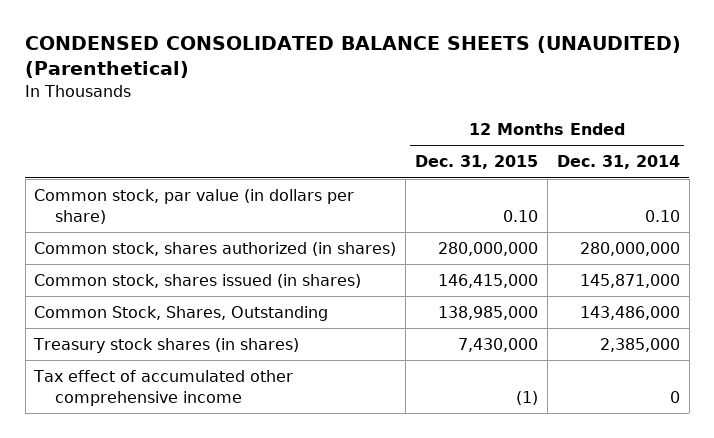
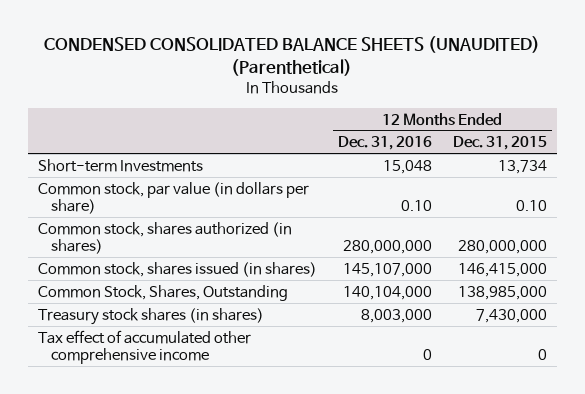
[556,155,680,170] Dec. 31, 2014 -> none
none -> [337,136,432,151] Dec. 31, 2016
none -> [38,158,204,172] Short-term Investments
[516,390,539,405] (1) -> [537,348,547,360] 0

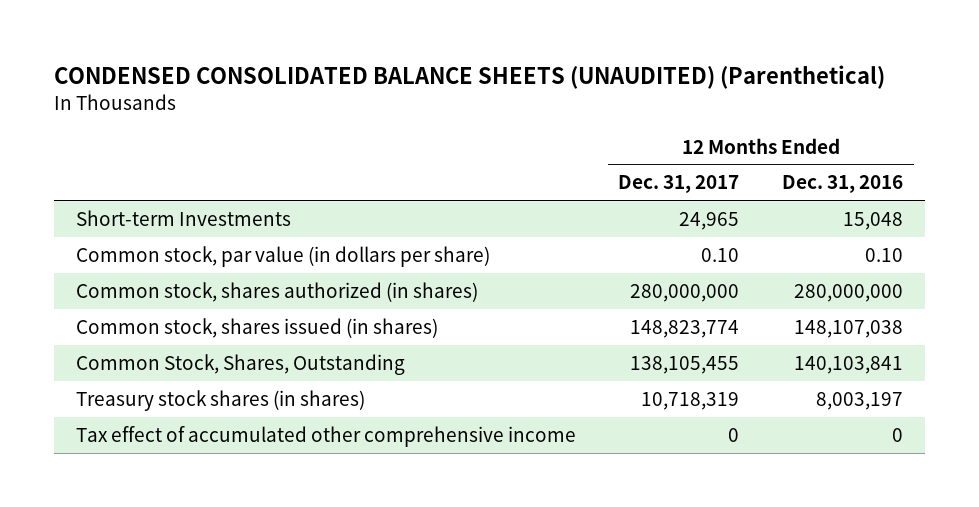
[452,136,547,151] Dec. 31, 2015 -> none
none -> [618,175,740,194] Dec. 31, 2017
[342,262,432,277] 145,107,000 -> [794,319,904,338] 148,107,038
[342,285,432,300] 140,104,000 -> [794,355,904,374] 140,103,841
[360,308,432,323] 8,003,000 -> [816,391,904,410] 8,003,197

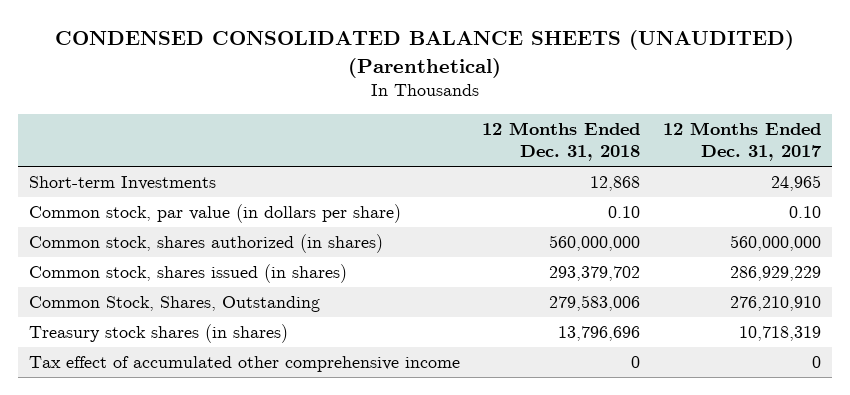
[782,175,904,194] Dec. 31, 2016 -> none
none -> [482,122,641,162] 12 Months Ended Dec. 31, 2018
[630,283,740,302] 280,000,000 -> [729,235,821,252] 560,000,000
[630,319,740,338] 148,823,774 -> [729,266,821,282] 286,929,229
[630,355,740,374] 138,105,455 -> [729,296,821,312] 276,210,910

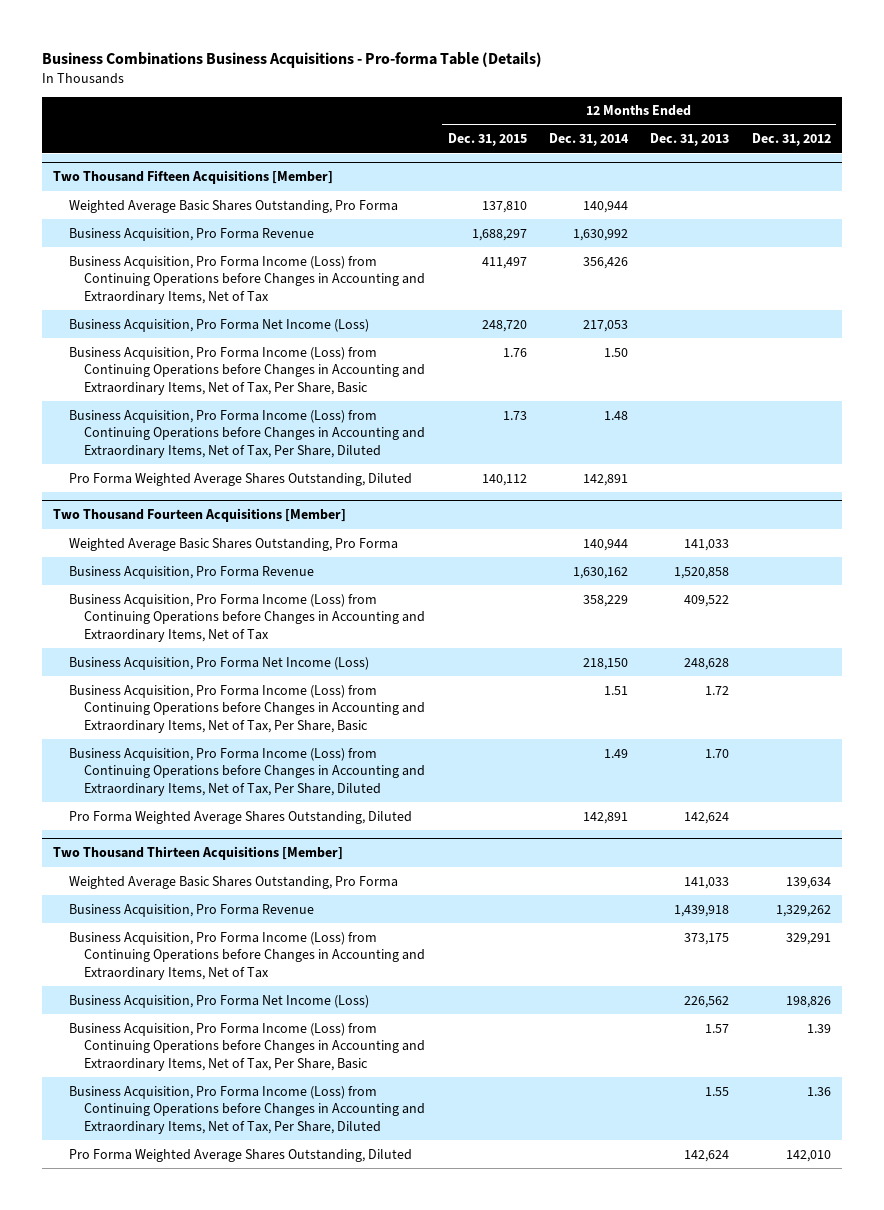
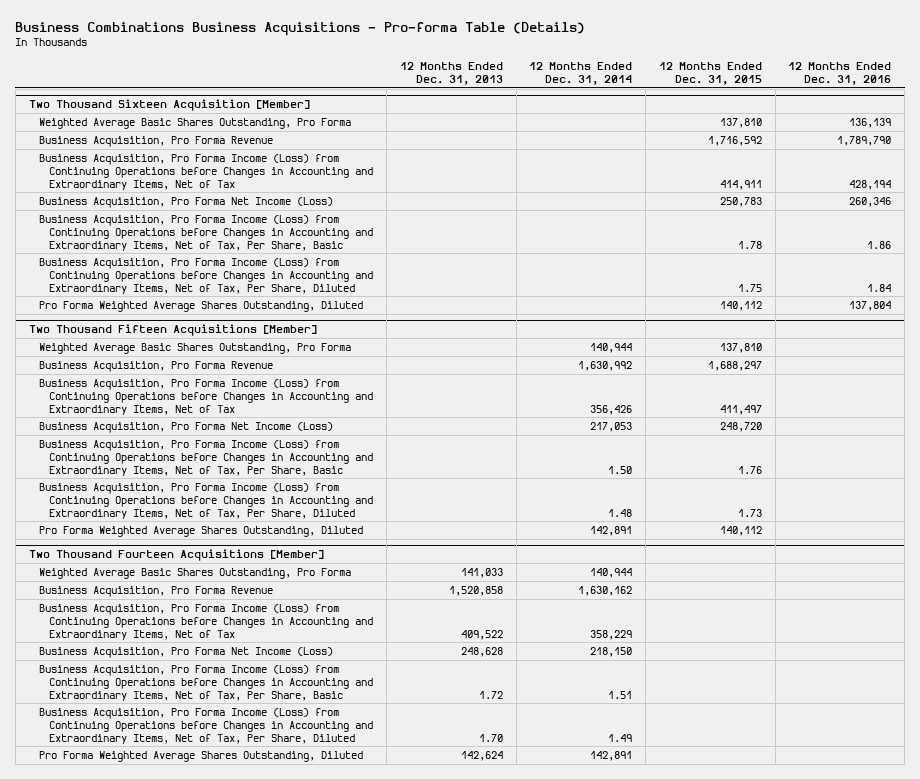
[751,133,831,147] Dec. 31, 2012 -> none
none -> [788,62,892,85] 12 Months Ended Dec. 31, 2016
none -> [28,99,310,112] Two Thousand Sixteen Acquisition [Member]
none -> [39,117,352,129] Weighted Average Basic Shares Outstanding, Pro Forma
none -> [39,135,274,147] Business Acquisition, Pro Forma Revenue
none -> [39,153,374,190] Business Acquisition, Pro Forma Income (Loss) from Continuing Operations before Changes in Accounting and Extraordinary Items, Net of Tax
none -> [39,196,334,208] Business Acquisition, Pro Forma Net Income (Loss)
none -> [39,214,374,251] Business Acquisition, Pro Forma Income (Loss) from Continuing Operations before Changes in Accounting and Extraordinary Items, Net of Tax, Per Share, Basic
none -> [39,257,374,294] Business Acquisition, Pro Forma Income (Loss) from Continuing Operations before Changes in Accounting and Extraordinary Items, Net of Tax, Per Share, Diluted
none -> [39,300,364,312] Pro Forma Weighted Average Shares Outstanding, Diluted
[52,846,343,861] Two Thousand Thirteen Acquisitions [Member] -> none
[68,875,398,889] Weighted Average Basic Shares Outstanding, Pro Forma -> none
[68,903,314,917] Business Acquisition, Pro Forma Revenue -> none
[68,931,426,980] Business Acquisition, Pro Forma Income (Loss) from Continuing Operations before Changes in Accounting and Extraordinary Items, Net of Tax -> none
[68,994,369,1008] Business Acquisition, Pro Forma Net Income (Loss) -> none
[68,1022,426,1071] Business Acquisition, Pro Forma Income (Loss) from Continuing Operations before Changes in Accounting and Extraordinary Items, Net of Tax, Per Share, Basic -> none
[68,1085,426,1134] Business Acquisition, Pro Forma Income (Loss) from Continuing Operations before Changes in Accounting and Extraordinary Items, Net of Tax, Per Share, Diluted -> none
[68,1148,412,1162] Pro Forma Weighted Average Shares Outstanding, Diluted -> none

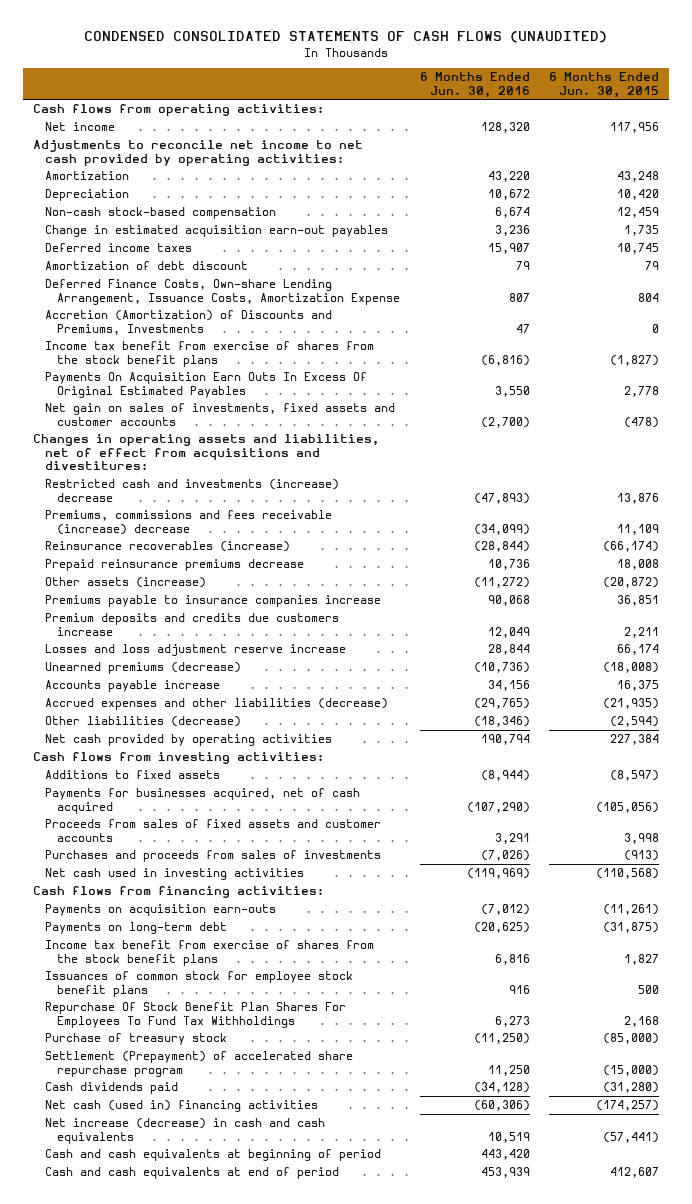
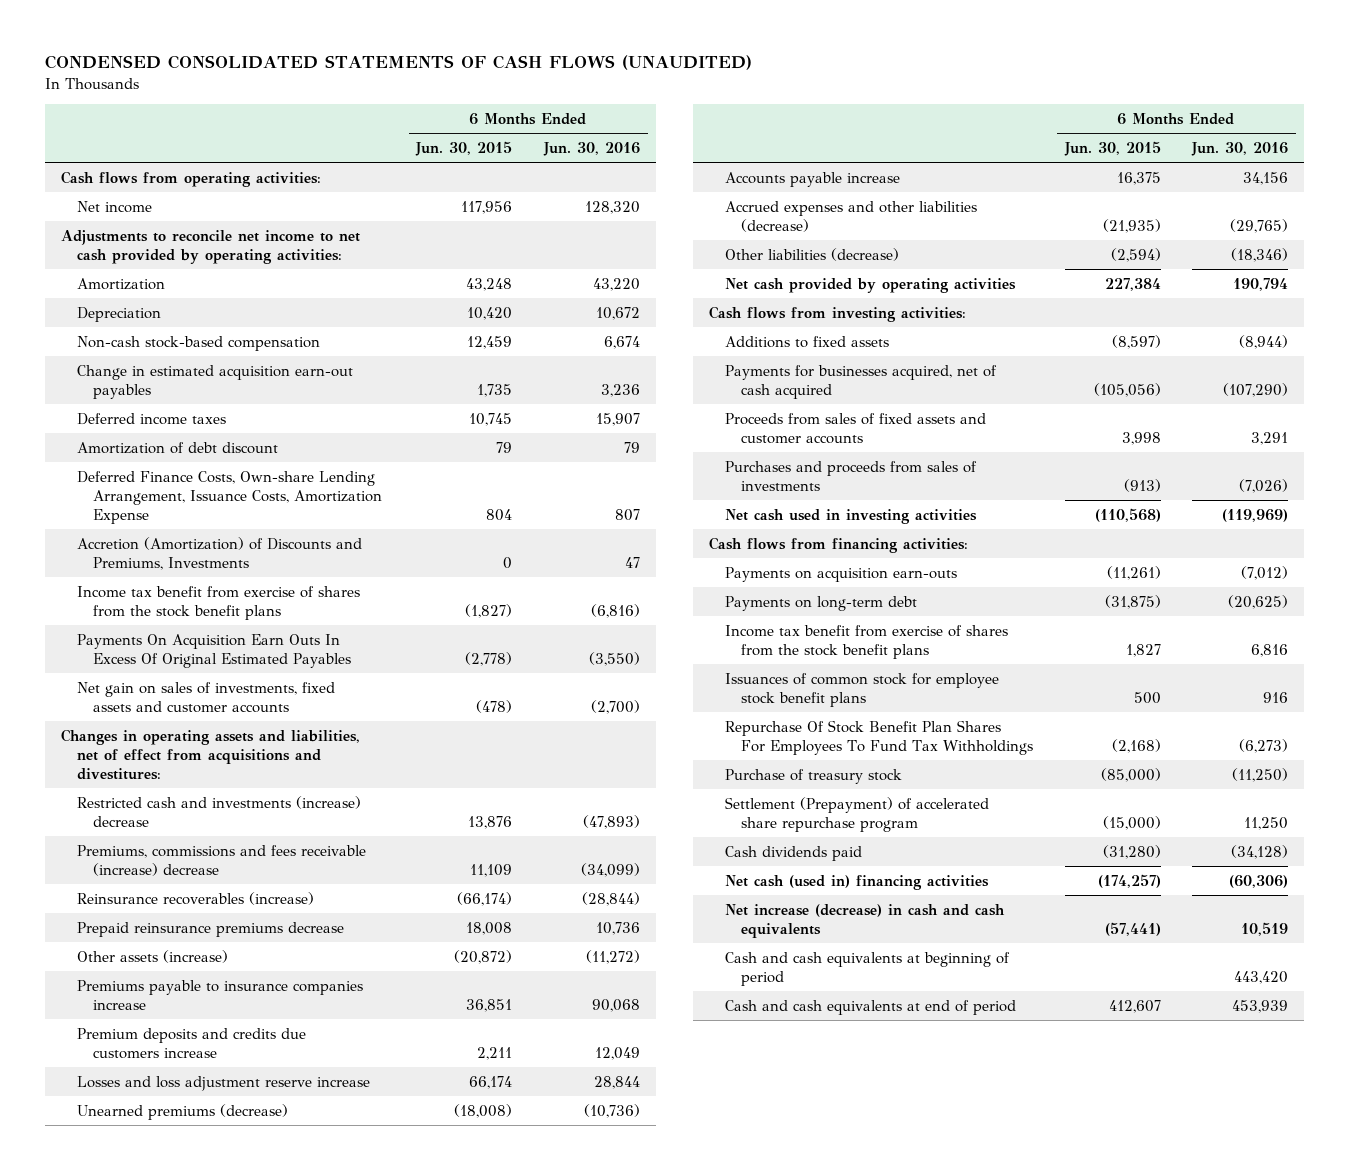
[494,385,530,397] 3,550 -> [588,651,640,666] (3,550)
[624,385,660,397] 2,778 -> [465,651,513,666] (2,778)
[494,1015,530,1027] 6,273 -> [1239,738,1289,753] (6,273)
[624,1015,660,1027] 2,168 -> [1111,738,1161,753] (2,168)

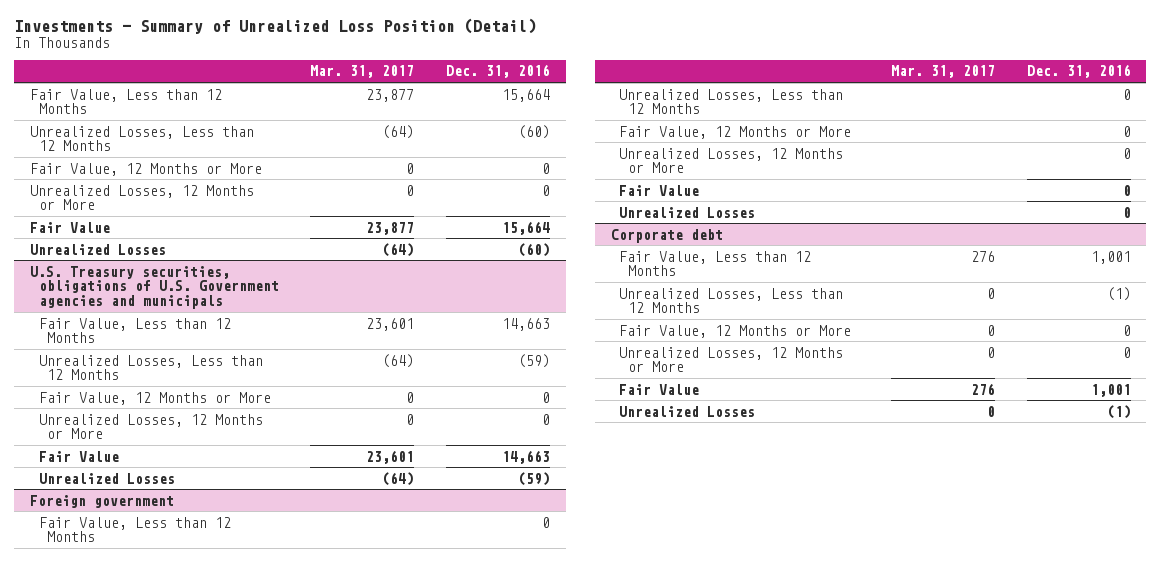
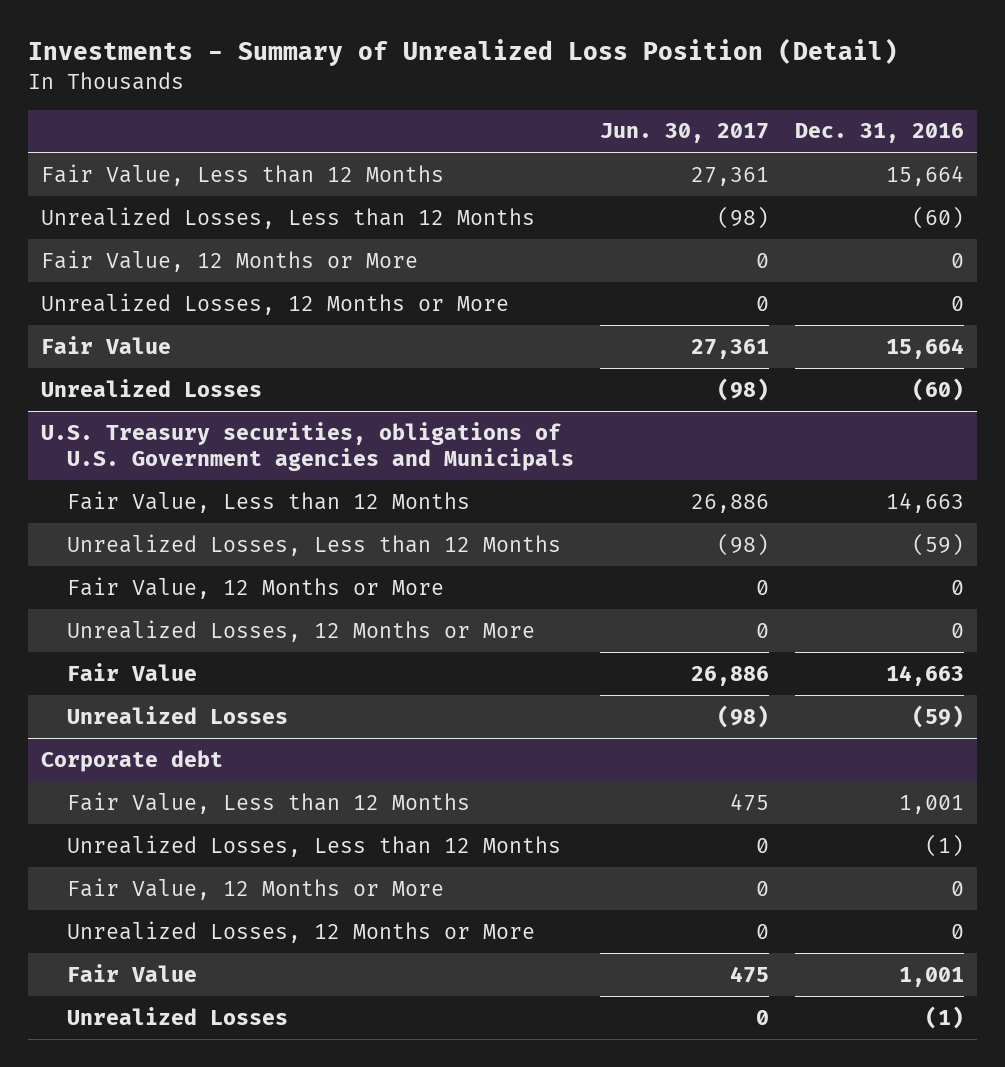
[310,65,415,79] Mar. 31, 2017 -> none
none -> [600,123,770,144] Jun. 30, 2017
[29,265,279,309] U.S. Treasury securities, obligations of U.S. Government agencies and municipals -> [40,421,575,472] U.S. Treasury securities, obligations of U.S. Government agencies and Municipals
[29,494,174,508] Foreign government -> none
[38,516,231,543] Fair Value, Less than 12 Months -> none
[619,88,844,115] Unrealized Losses, Less than 12 Months -> none
[619,125,852,139] Fair Value, 12 Months or More -> none
[619,147,844,174] Unrealized Losses, 12 Months or More -> none
[619,184,700,196] Fair Value -> none
[619,206,756,218] Unrealized Losses -> none

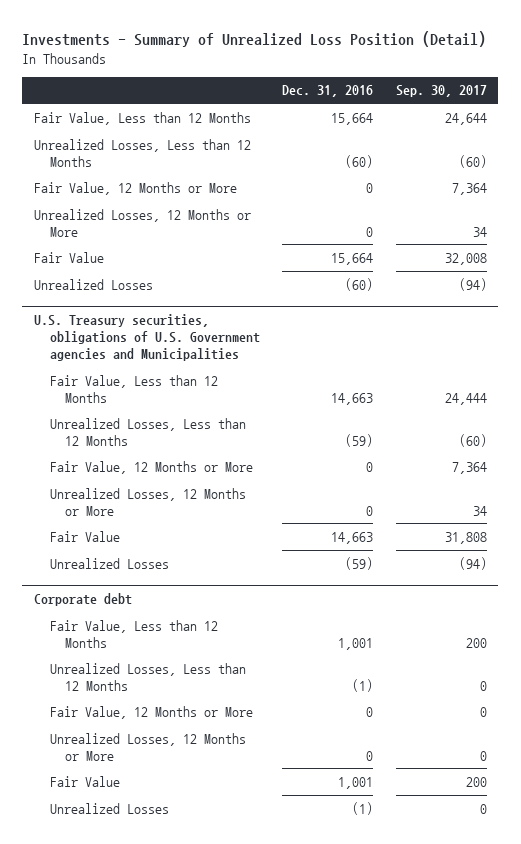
[600,123,770,144] Jun. 30, 2017 -> none
none -> [395,85,487,98] Sep. 30, 2017
[40,421,575,472] U.S. Treasury securities, obligations of U.S. Government agencies and Municipals -> [33,314,260,361] U.S. Treasury securities, obligations of U.S. Government agencies and Municipalities

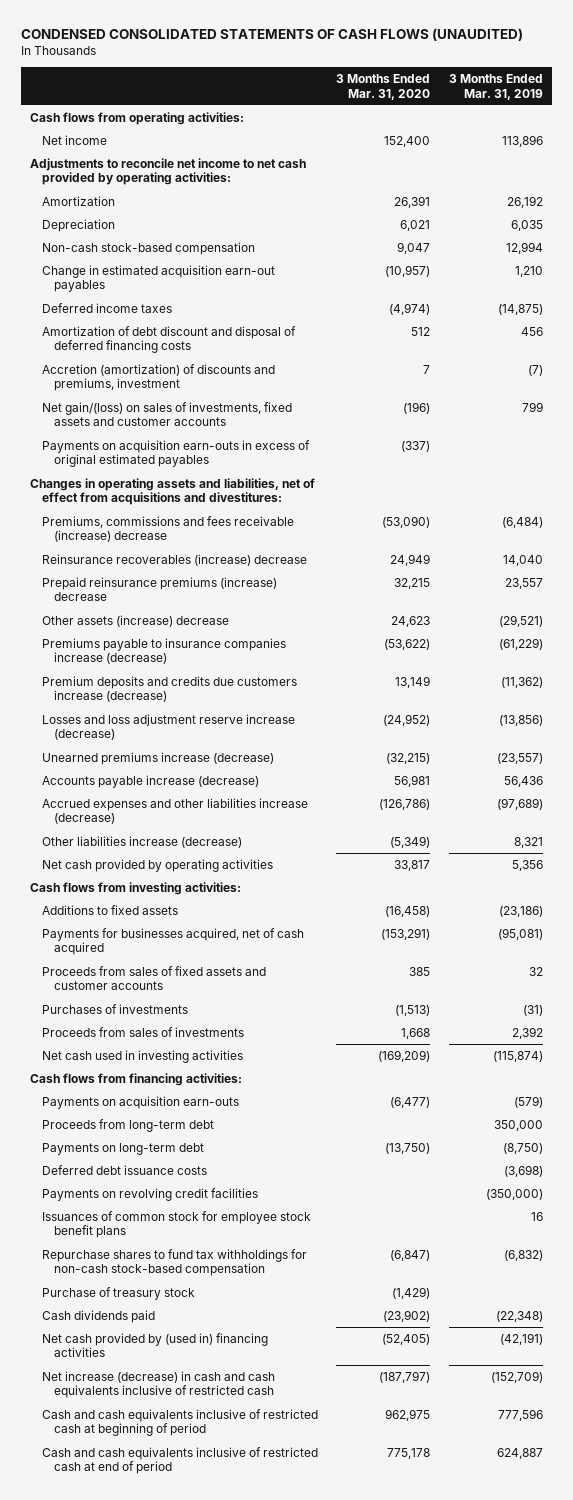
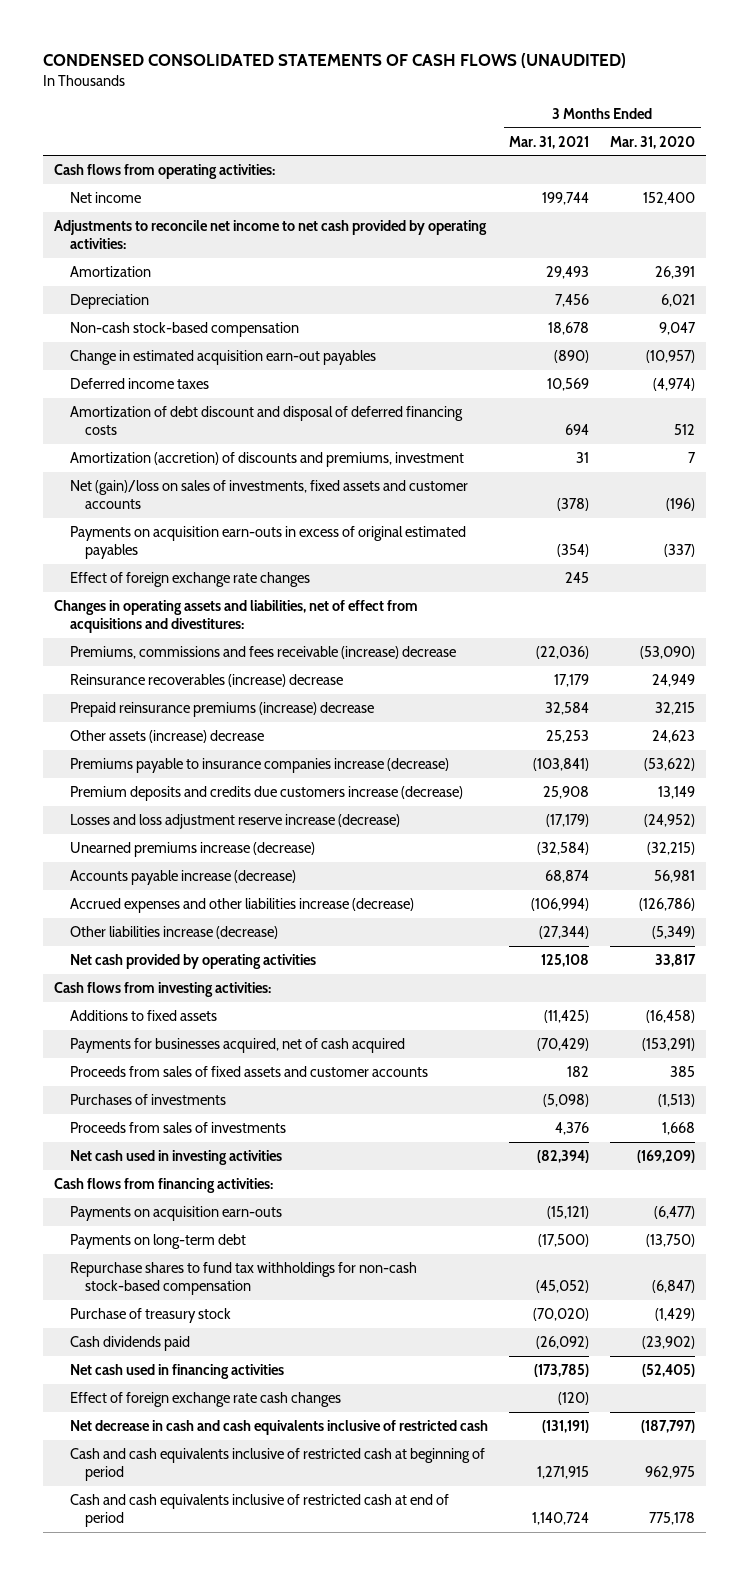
[448,73,543,100] 3 Months Ended Mar. 31, 2019 -> none
none -> [509,135,590,149] Mar. 31, 2021
[42,363,276,392] Accretion (amortization) of discounts and premiums, investment -> [69,451,464,467] Amortization (accretion) of discounts and premiums, investment
[42,401,293,427] Net gain/(loss) on sales of investments, fixed assets and customer accounts -> [69,479,468,509] Net (gain)/loss on sales of investments, fixed assets and customer accounts
none -> [69,571,310,587] Effect of foreign exchange rate changes
[42,1118,215,1132] Proceeds from long-term debt -> none
[42,1164,208,1175] Deferred debt issuance costs -> none
[42,1187,259,1201] Payments on revolving credit facilities -> none
[42,1210,312,1239] Issuances of common stock for employee stock benefit plans -> none
[42,1332,269,1358] Net cash provided by (used in) financing activities -> [69,1363,284,1379] Net cash used in financing activities
none -> [69,1391,341,1407] Effect of foreign exchange rate cash changes
[42,1370,276,1399] Net increase (decrease) in cash and cash equivalents inclusive of restricted cash -> [69,1419,488,1435] Net decrease in cash and cash equivalents inclusive of restricted cash

